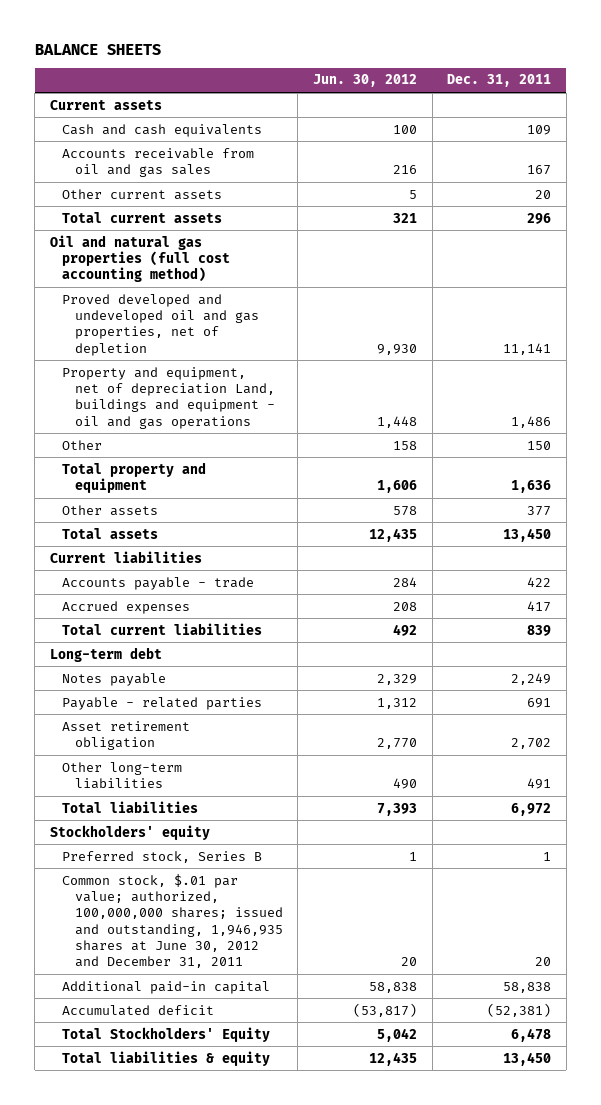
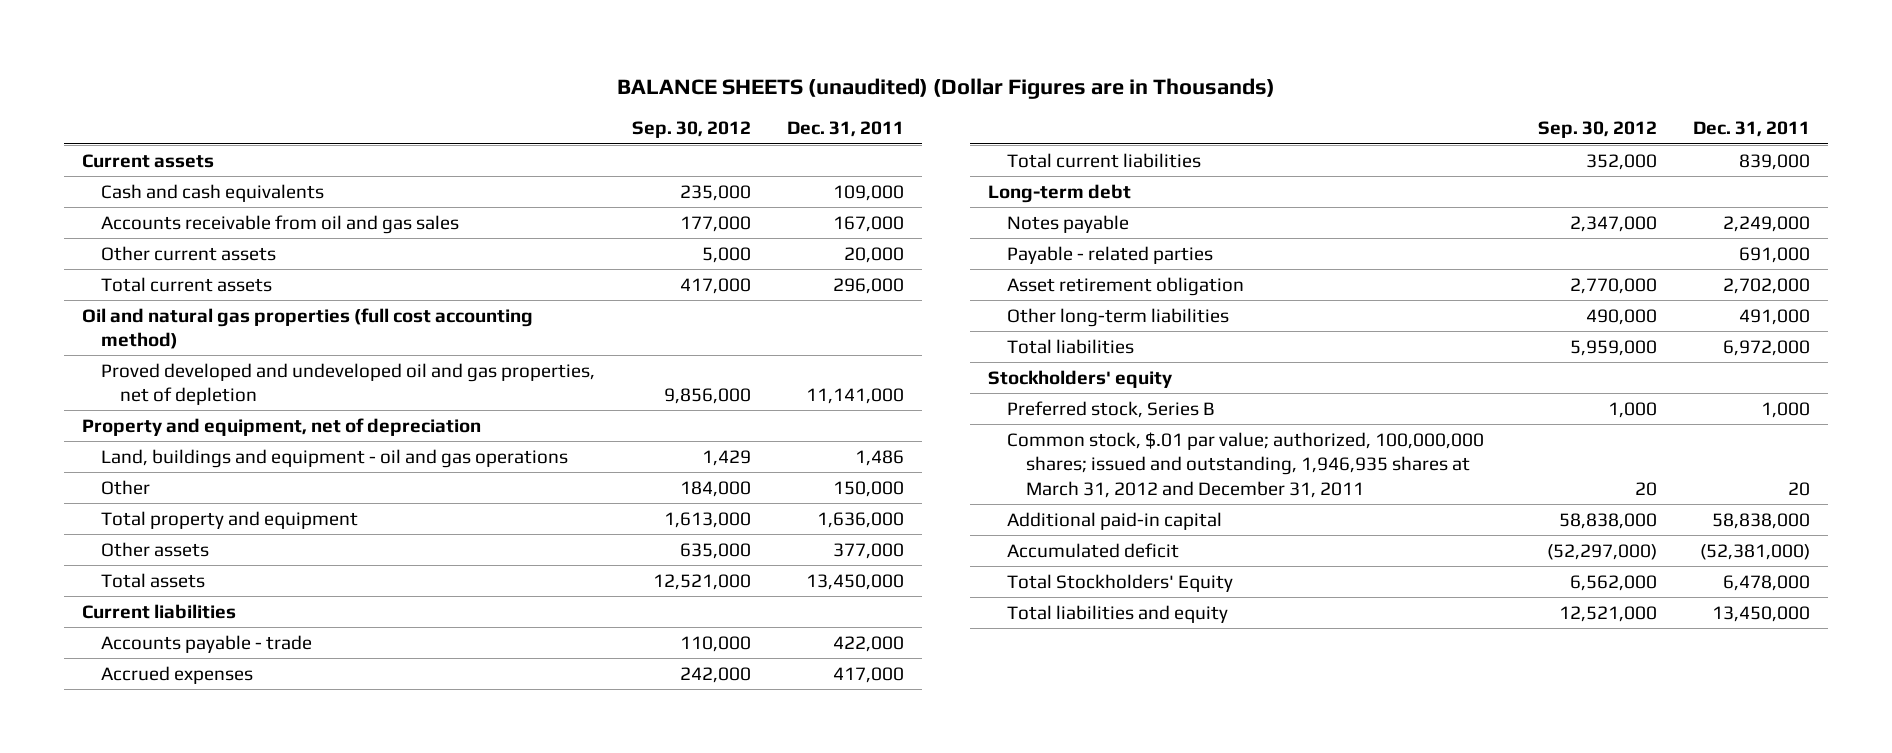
[34,43,161,55] BALANCE SHEETS -> [617,77,1276,99] BALANCE SHEETS (unaudited) (Dollar Figures are in Thousands)
[313,74,418,88] Jun. 30, 2012 -> none
none -> [631,121,751,139] Sep. 30, 2012
[527,124,552,135] 109 -> [833,184,905,201] 109,000
[527,165,552,176] 167 -> [833,215,905,232] 167,000
[535,189,552,199] 20 -> [844,246,905,263] 20,000
[527,212,552,224] 296 -> [833,277,905,294] 296,000
[503,342,552,355] 11,141 -> [806,388,905,405] 11,141,000
none -> [82,417,482,436] Property and equipment, net of depreciation
[62,366,275,429] Property and equipment, net of depreciation Land, buildings and equipment - oil and gas operations -> [101,448,569,468] Land, buildings and equipment - oil and gas operations
[527,440,552,450] 150 -> [833,480,905,497] 150,000
[511,480,552,494] 1,636 -> [817,511,905,528] 1,636,000
[527,505,552,516] 377 -> [833,542,905,559] 377,000
[503,527,552,542] 13,450 -> [806,573,905,590] 13,450,000
[527,576,552,587] 422 -> [833,635,905,652] 422,000
[527,600,552,612] 417 -> [833,666,905,683] 417,000
[527,624,552,636] 839 -> [1739,153,1811,170] 839,000
[511,672,552,685] 2,249 -> [1723,215,1811,232] 2,249,000
[527,697,552,708] 691 -> [1739,246,1811,263] 691,000
[511,738,552,750] 2,702 -> [1723,277,1811,294] 2,702,000
[527,778,552,790] 491 -> [1739,308,1811,325] 491,000
[511,802,552,816] 6,972 -> [1723,339,1811,356] 6,972,000
[543,851,552,861] 1 -> [1761,401,1811,418] 1,000
[62,873,283,969] Common stock, $.01 par value; authorized, 100,000,000 shares; issued and outstanding, 1,946,935 shares at June 30, 2012 and December 31, 2011 -> [1007,431,1485,499] Common stock, $.01 par value; authorized, 100,000,000 shares; issued and outstanding, 1,946,935 shares at March 31, 2012 and December 31, 2011
[503,981,552,993] 58,838 -> [1712,512,1811,529] 58,838,000
[487,1002,552,1017] (52,381) -> [1700,543,1811,560] (52,381,000)
[511,1027,552,1042] 6,478 -> [1723,574,1811,591] 6,478,000
[62,1050,271,1066] Total liabilities & equity -> [1007,604,1229,623] Total liabilities and equity
[503,1051,552,1066] 13,450 -> [1712,605,1811,622] 13,450,000

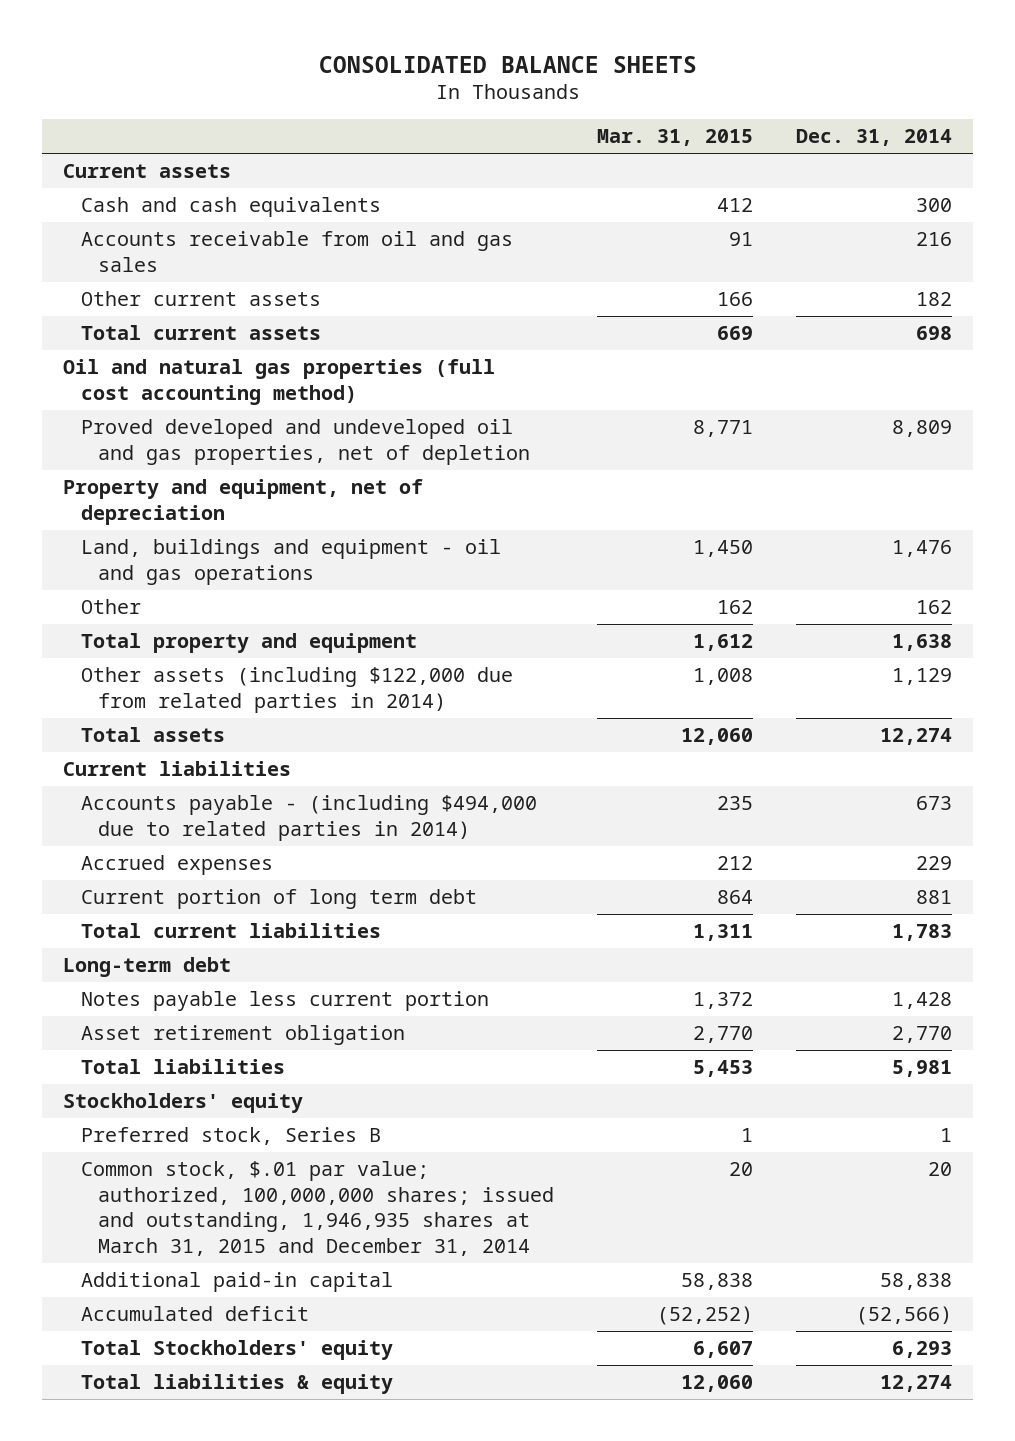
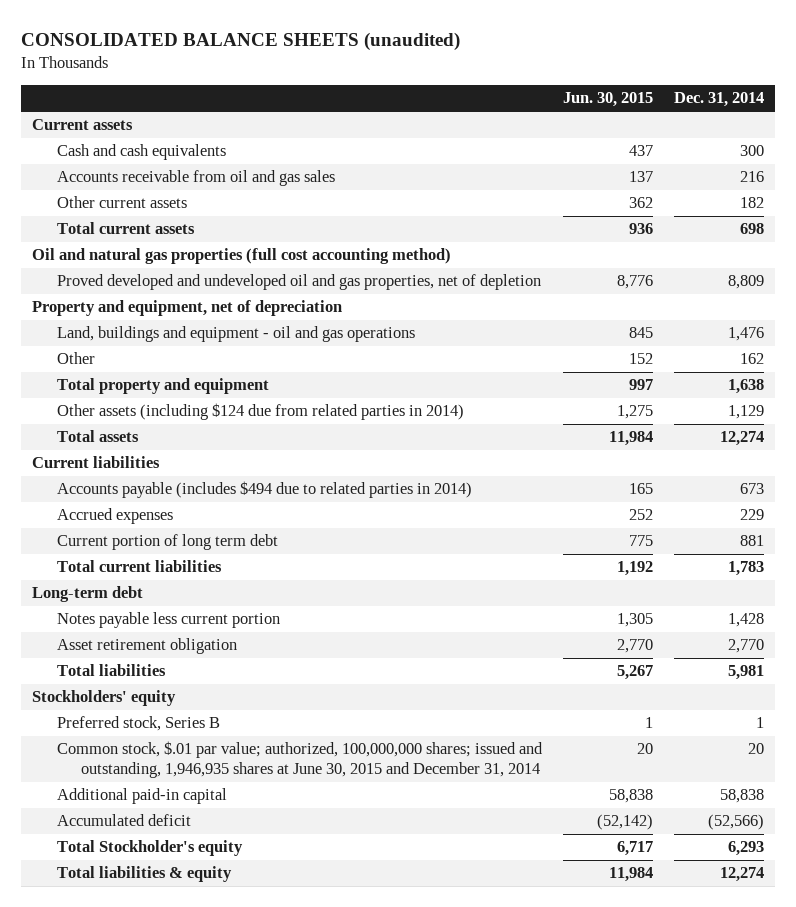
[318,55,697,73] CONSOLIDATED BALANCE SHEETS -> [21,32,461,52] CONSOLIDATED BALANCE SHEETS (unaudited)
[596,129,753,147] Mar. 31, 2015 -> none
none -> [562,92,653,108] Jun. 30, 2015
[80,667,513,713] Other assets (including $122,000 due from related parties in 2014) -> [56,403,464,421] Other assets (including $124 due from related parties in 2014)
[80,795,537,841] Accounts payable - (including $494,000 due to related parties in 2014) -> [56,481,472,499] Accounts payable (includes $494 due to related parties in 2014)
[80,1161,555,1256] Common stock, $.01 par value; authorized, 100,000,000 shares; issued and outstanding, 1,946,935 shares at March 31, 2015 and December 31, 2014 -> [56,741,543,779] Common stock, $.01 par value; authorized, 100,000,000 shares; issued and outstanding, 1,946,935 shares at June 30, 2015 and December 31, 2014
[80,1340,393,1361] Total Stockholders' equity -> [56,840,243,857] Total Stockholder's equity

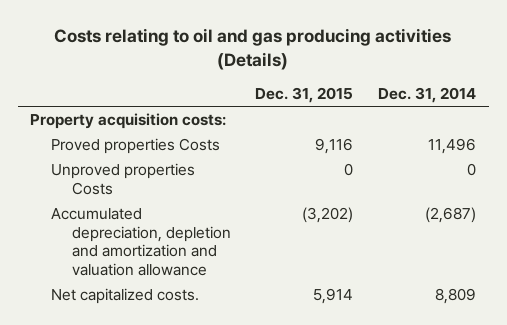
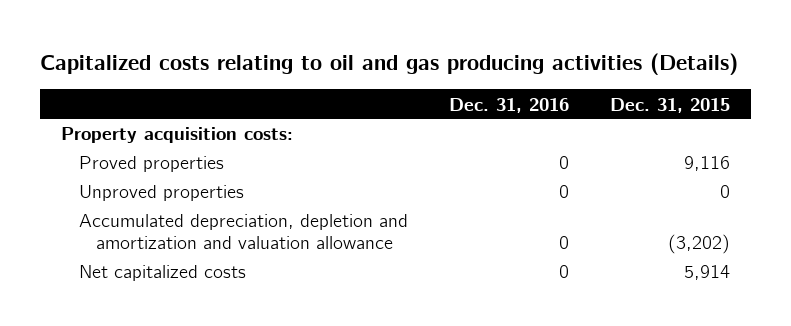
[54,27,452,70] Costs relating to oil and gas producing activities (Details) -> [40,53,739,76] Capitalized costs relating to oil and gas producing activities (Details)
[378,87,477,104] Dec. 31, 2014 -> none
none -> [448,97,569,113] Dec. 31, 2016
[50,138,220,155] Proved properties Costs -> [78,156,224,173] Proved properties
[50,163,195,195] Unproved properties Costs -> [78,185,244,202] Unproved properties
[50,288,199,305] Net capitalized costs. -> [78,265,246,282] Net capitalized costs

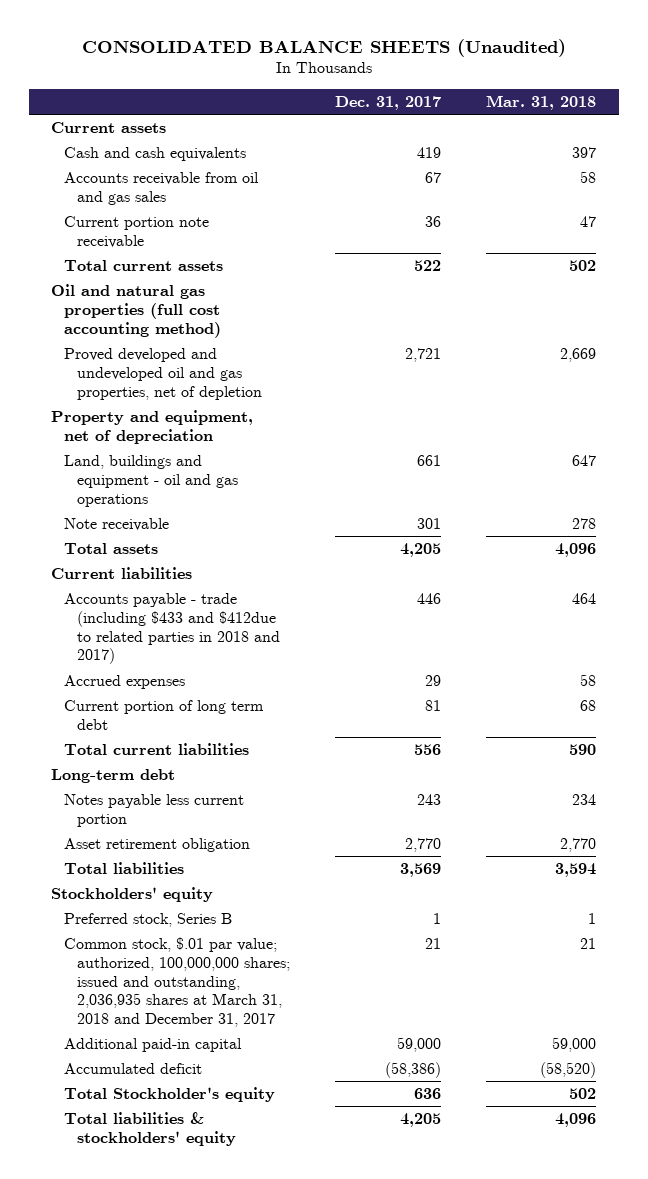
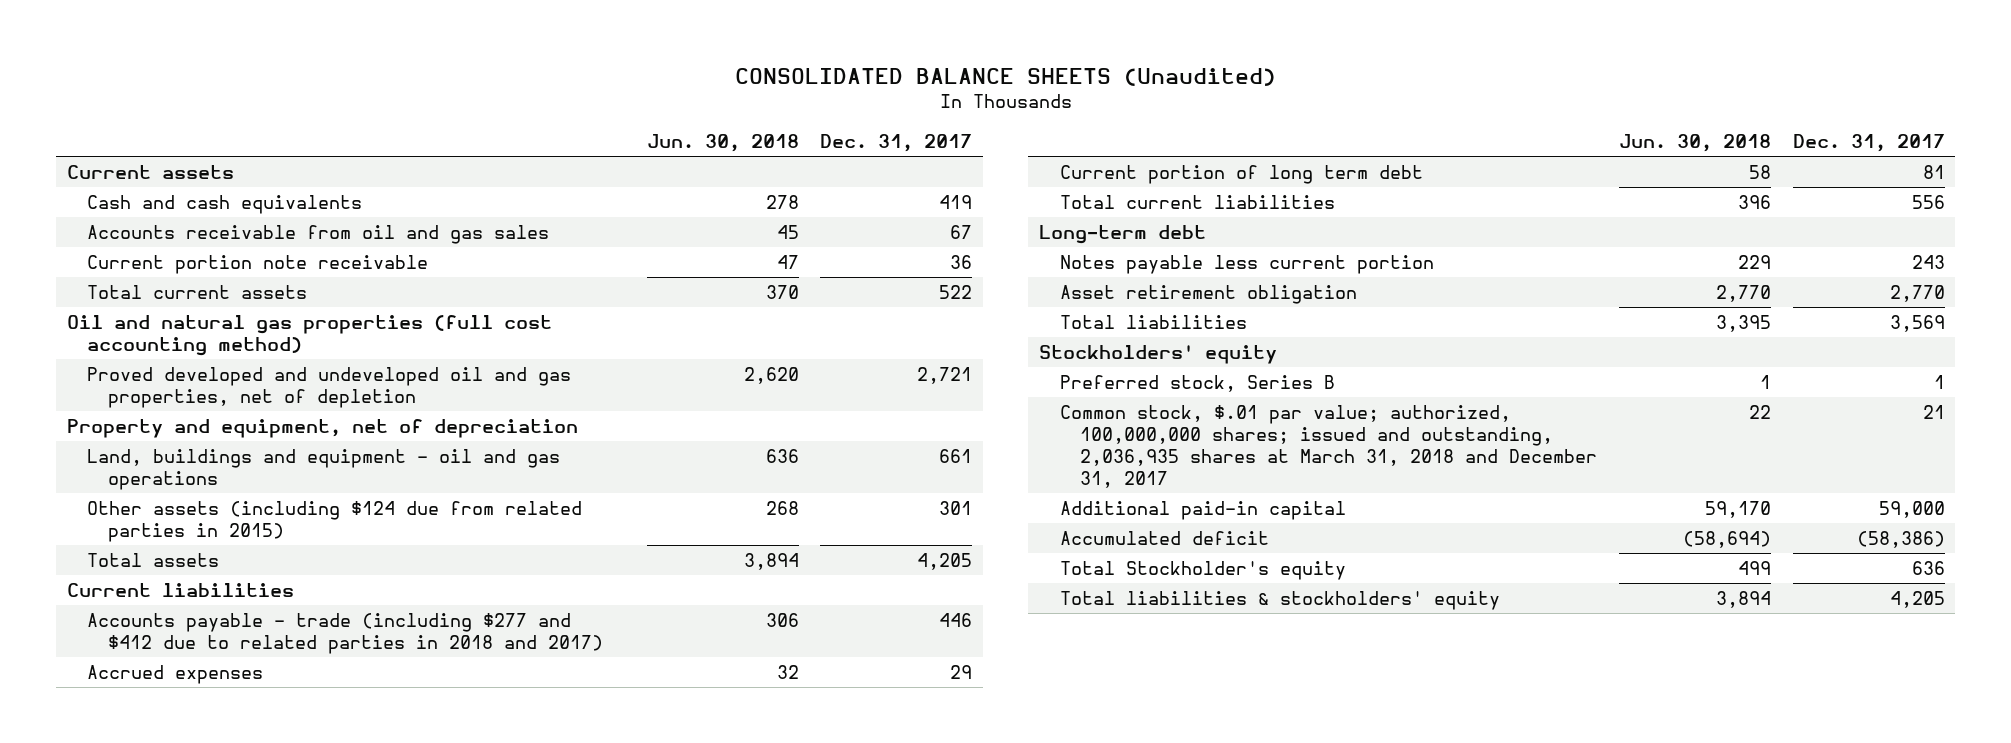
[486,94,597,110] Mar. 31, 2018 -> none
none -> [646,134,799,153] Jun. 30, 2018
[64,517,170,531] Note receivable -> none
none -> [87,500,583,542] Other assets (including $124 due from related parties in 2015)
[64,592,281,665] Accounts payable - trade (including $433 and $412due to related parties in 2018 and 2017) -> [87,612,604,654] Accounts payable - trade (including $277 and $412 due to related parties in 2018 and 2017)

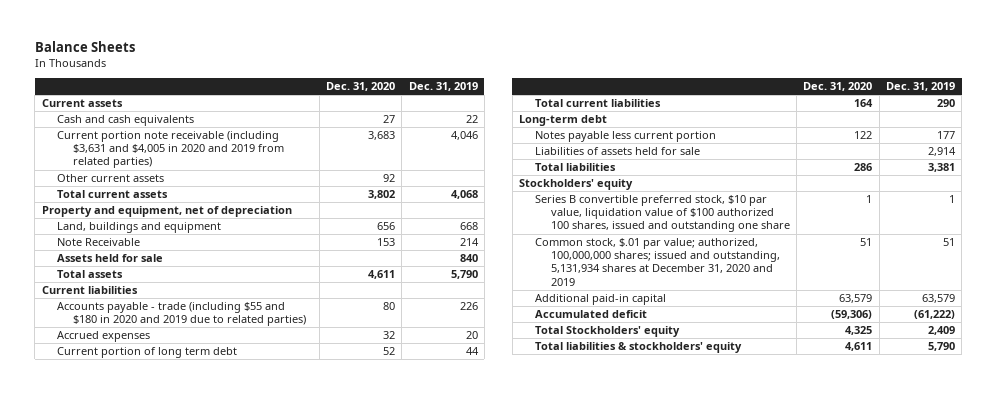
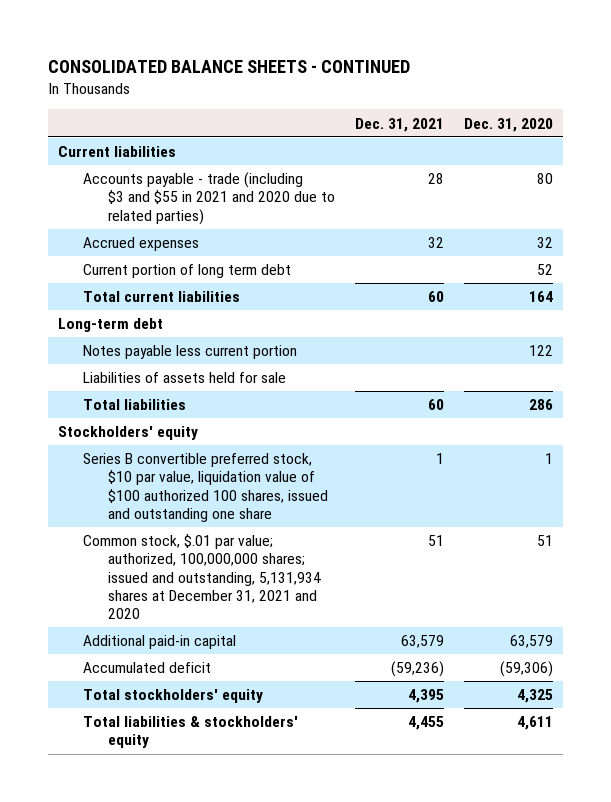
[34,40,135,52] Balance Sheets -> [48,59,411,73] CONSOLIDATED BALANCE SHEETS - CONTINUED
[408,82,478,92] Dec. 31, 2019 -> none
none -> [354,117,444,132] Dec. 31, 2021
[41,99,123,108] Current assets -> none
[57,115,195,127] Cash and cash equivalents -> none
[57,131,285,169] Current portion note receivable (including $3,631 and $4,005 in 2020 and 2019 from related parties) -> none
[57,174,165,183] Other current assets -> none
[57,190,169,199] Total current assets -> none
[41,206,292,218] Property and equipment, net of depreciation -> none
[57,222,222,234] Land, buildings and equipment -> none
[57,238,141,247] Note Receivable -> none
[57,254,164,263] Assets held for sale -> none
[57,270,124,279] Total assets -> none
[57,302,307,327] Accounts payable - trade (including $55 and $180 in 2020 and 2019 due to related parties) -> [83,172,335,225] Accounts payable - trade (including $3 and $55 in 2021 and 2020 due to related parties)
[534,238,780,286] Common stock, $.01 par value; authorized, 100,000,000 shares; issued and outstanding, 5,131,934 shares at December 31, 2020 and 2019 -> [83,534,321,619] Common stock, $.01 par value; authorized, 100,000,000 shares; issued and outstanding, 5,131,934 shares at December 31, 2021 and 2020
[534,326,680,338] Total Stockholders' equity -> [83,689,264,704] Total stockholders' equity

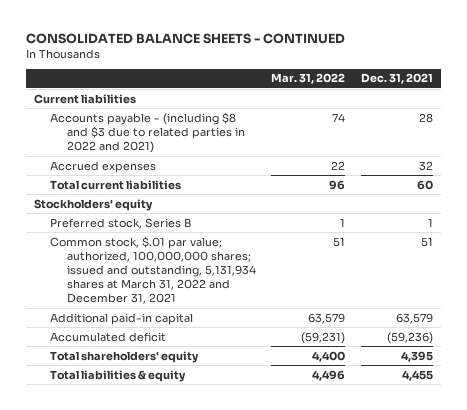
[463,117,553,132] Dec. 31, 2020 -> none
none -> [271,73,346,85] Mar. 31, 2022
[83,172,335,225] Accounts payable - trade (including $3 and $55 in 2021 and 2020 due to related parties) -> [50,111,245,153] Accounts payable - (including $8 and $3 due to related parties in 2022 and 2021)
[83,264,292,279] Current portion of long term debt -> none
[58,318,164,333] Long-term debt -> none
[83,345,298,360] Notes payable less current portion -> none
[83,372,287,384] Liabilities of assets held for sale -> none
[83,399,187,411] Total liabilities -> none
[83,453,328,522] Series B convertible preferred stock, $10 par value, liquidation value of $100 authorized 100 shares, issued and outstanding one share -> [50,217,192,229] Preferred stock, Series B
[83,534,321,619] Common stock, $.01 par value; authorized, 100,000,000 shares; issued and outstanding, 5,131,934 shares at December 31, 2021 and 2020 -> [50,235,256,305] Common stock, $.01 par value; authorized, 100,000,000 shares; issued and outstanding, 5,131,934 shares at March 31, 2022 and December 31, 2021
[83,689,264,704] Total stockholders' equity -> [50,350,200,363] Total shareholders' equity
[83,716,299,749] Total liabilities & stockholders' equity -> [50,369,187,382] Total liabilities & equity

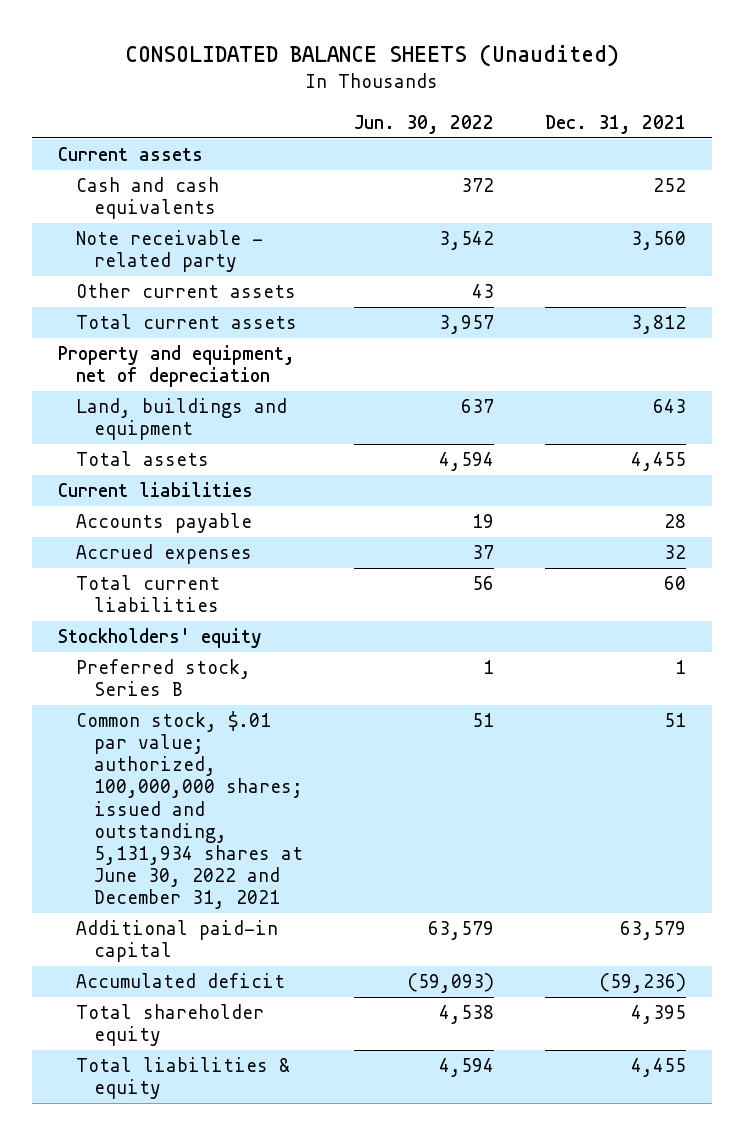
[25,32,345,44] CONSOLIDATED BALANCE SHEETS - CONTINUED -> [125,43,620,67] CONSOLIDATED BALANCE SHEETS (Unaudited)
[271,73,346,85] Mar. 31, 2022 -> none
none -> [354,114,495,134] Jun. 30, 2022
none -> [58,147,204,162] Current assets
none -> [75,177,219,220] Cash and cash equivalents
none -> [75,230,263,273] Note receivable - related party
none -> [75,283,296,299] Other current assets
none -> [75,314,297,330] Total current assets
none -> [58,345,296,388] Property and equipment, net of depreciation
none -> [75,398,287,441] Land, buildings and equipment
none -> [75,451,209,467] Total assets
[50,111,245,153] Accounts payable - (including $8 and $3 due to related parties in 2022 and 2021) -> [75,513,252,534] Accounts payable
[50,235,256,305] Common stock, $.01 par value; authorized, 100,000,000 shares; issued and outstanding, 5,131,934 shares at March 31, 2022 and December 31, 2021 -> [75,711,303,910] Common stock, $.01 par value; authorized, 100,000,000 shares; issued and outstanding, 5,131,934 shares at June 30, 2022 and December 31, 2021
[50,350,200,363] Total shareholders' equity -> [75,1004,264,1047] Total shareholder equity

